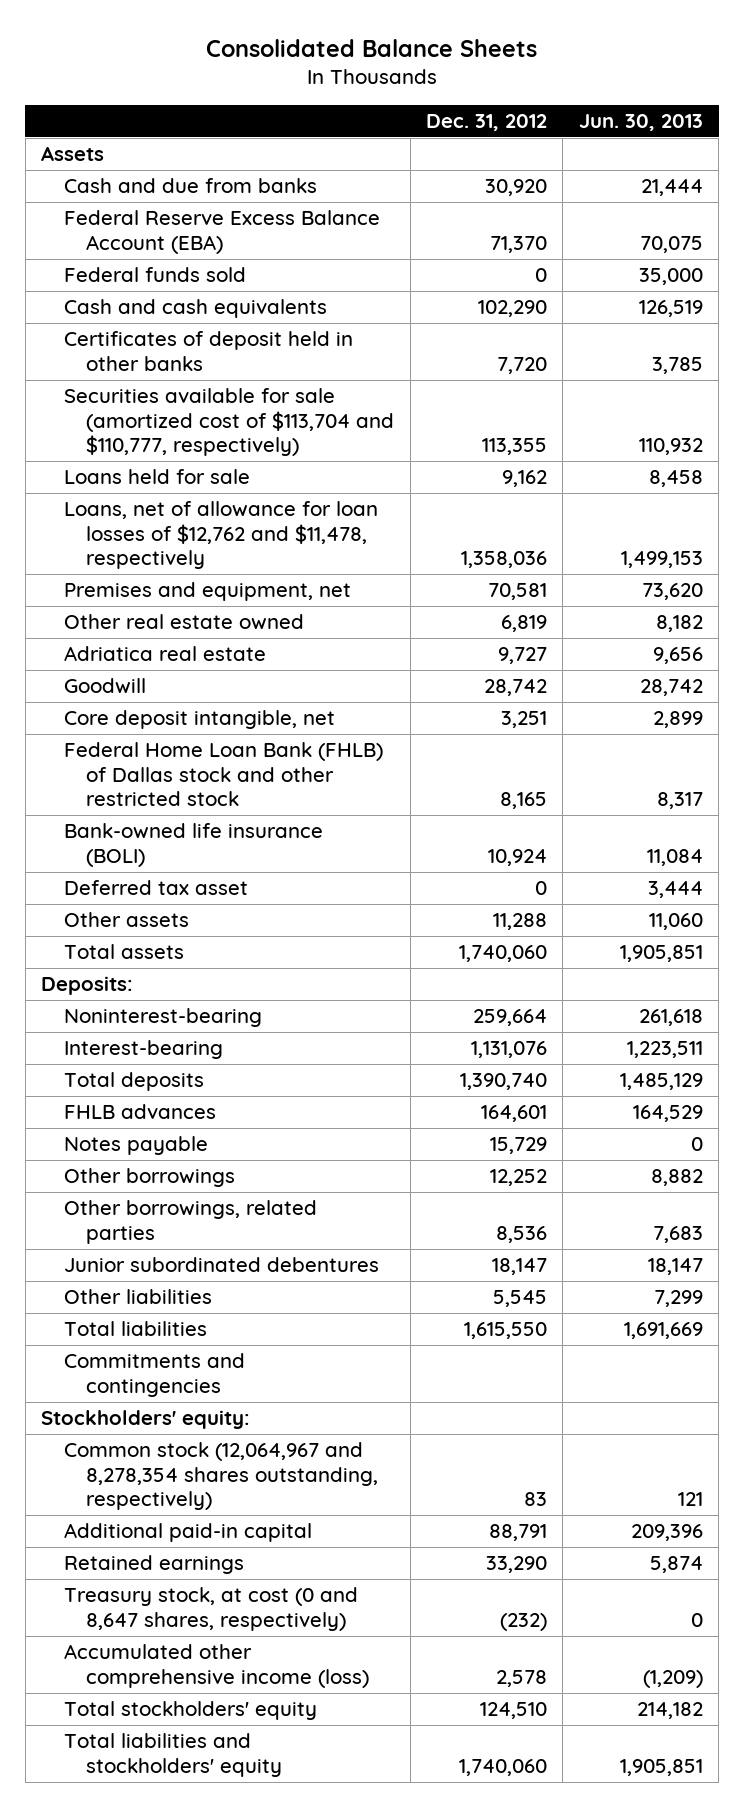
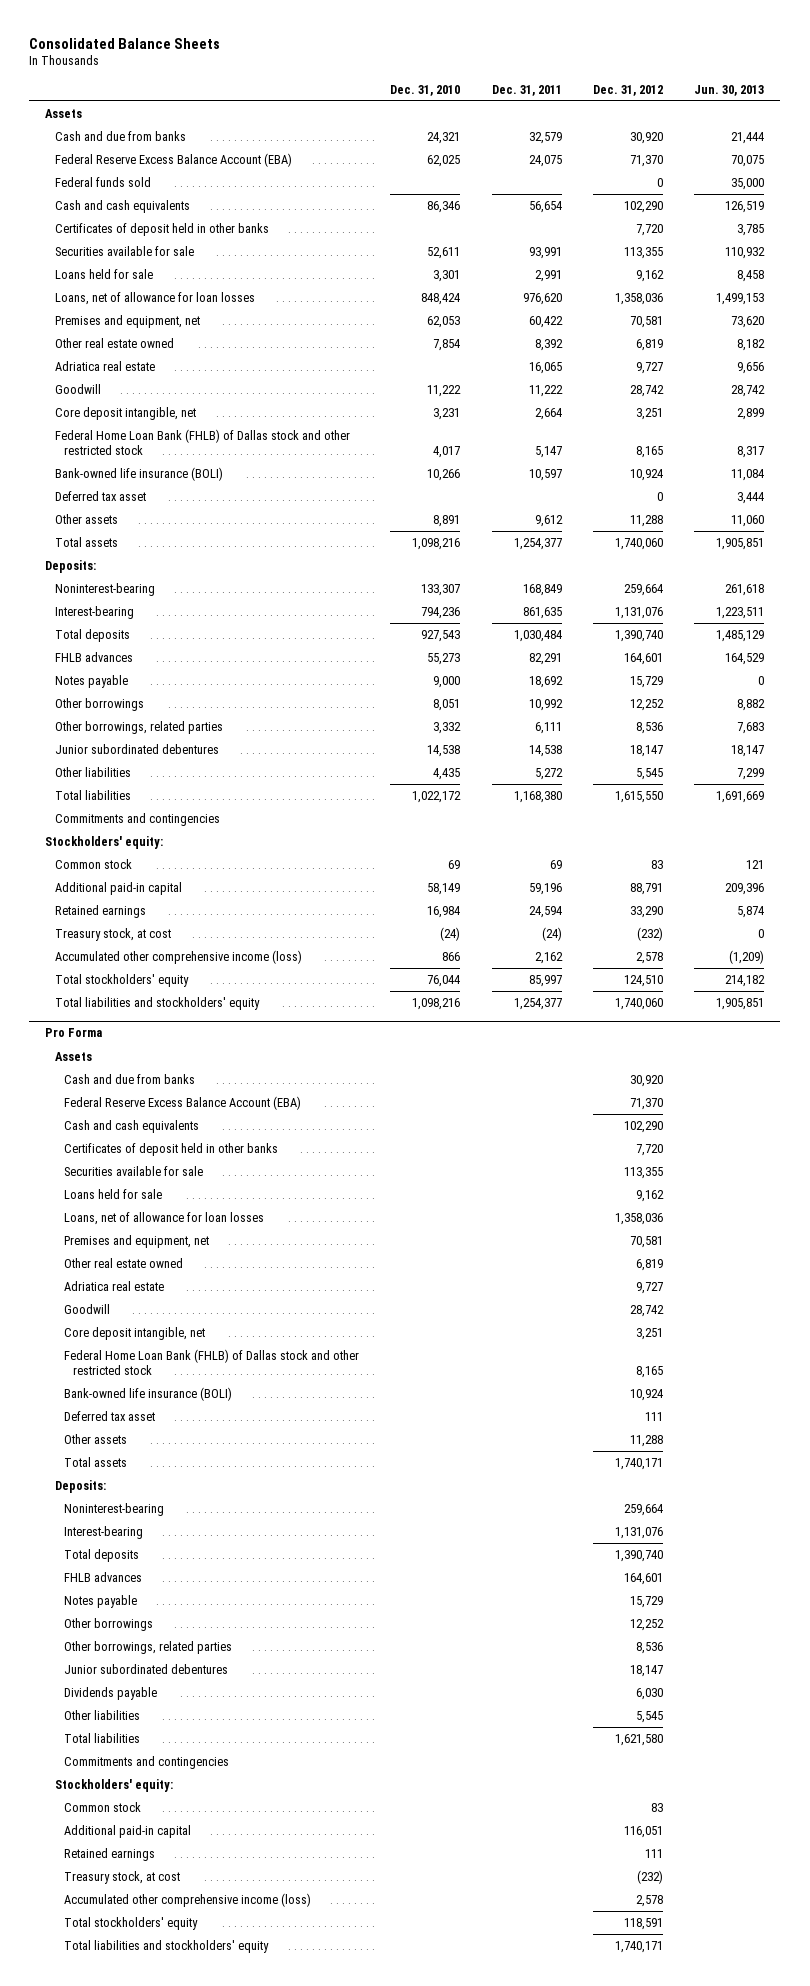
none -> [390,84,461,96] Dec. 31, 2010
none -> [491,84,562,96] Dec. 31, 2011
[63,388,395,457] Securities available for sale (amortized cost of $113,704 and $110,777, respectively) -> [54,245,194,256] Securities available for sale
[63,501,378,570] Loans, net of allowance for loan losses of $12,762 and $11,478, respectively -> [54,291,255,305] Loans, net of allowance for loan losses
[63,1442,379,1511] Common stock (12,064,967 and 8,278,354 shares outstanding, respectively) -> [54,858,132,869] Common stock
[63,1587,358,1631] Treasury stock, at cost (0 and 8,647 shares, respectively) -> [54,927,171,941] Treasury stock, at cost
none -> [45,1028,103,1038] Pro Forma
none -> [54,1051,92,1061] Assets
none -> [63,1073,195,1084] Cash and due from banks
none -> [63,1095,301,1110] Federal Reserve Excess Balance Account (EBA)
none -> [63,1119,199,1133] Cash and cash equivalents
none -> [63,1142,278,1156] Certificates of deposit held in other banks
none -> [63,1165,203,1176] Securities available for sale
none -> [63,1188,162,1199] Loans held for sale
none -> [63,1211,264,1225] Loans, net of allowance for loan losses
none -> [63,1234,209,1248] Premises and equipment, net
none -> [63,1257,183,1268] Other real estate owned
none -> [63,1280,164,1291] Adriatica real estate
none -> [63,1303,110,1314] Goodwill
none -> [63,1326,205,1340] Core deposit intangible, net
none -> [63,1348,359,1375] Federal Home Loan Bank (FHLB) of Dallas stock and other restricted stock
none -> [63,1386,232,1401] Bank-owned life insurance (BOLI)
none -> [63,1410,155,1421] Deferred tax asset
none -> [63,1433,127,1444] Other assets
none -> [63,1456,127,1467] Total assets
none -> [54,1479,106,1493] Deposits:
none -> [63,1502,164,1516] Noninterest-bearing
none -> [63,1525,143,1539] Interest-bearing
none -> [63,1548,139,1562] Total deposits
none -> [63,1571,142,1582] FHLB advances
none -> [63,1594,137,1608] Notes payable
none -> [63,1617,153,1631] Other borrowings
none -> [63,1640,232,1654] Other borrowings, related parties
none -> [63,1663,228,1674] Junior subordinated debentures
none -> [63,1686,157,1700] Dividends payable
none -> [63,1709,140,1720] Other liabilities
none -> [63,1732,140,1743] Total liabilities
none -> [63,1755,229,1769] Commitments and contingencies
none -> [54,1778,173,1792] Stockholders' equity:
none -> [63,1801,141,1812] Common stock
none -> [63,1824,191,1838] Additional paid-in capital
none -> [63,1847,155,1861] Retained earnings
none -> [63,1870,180,1884] Treasury stock, at cost
none -> [63,1892,311,1907] Accumulated other comprehensive income (loss)
none -> [63,1916,198,1930] Total stockholders' equity
none -> [63,1939,269,1953] Total liabilities and stockholders' equity

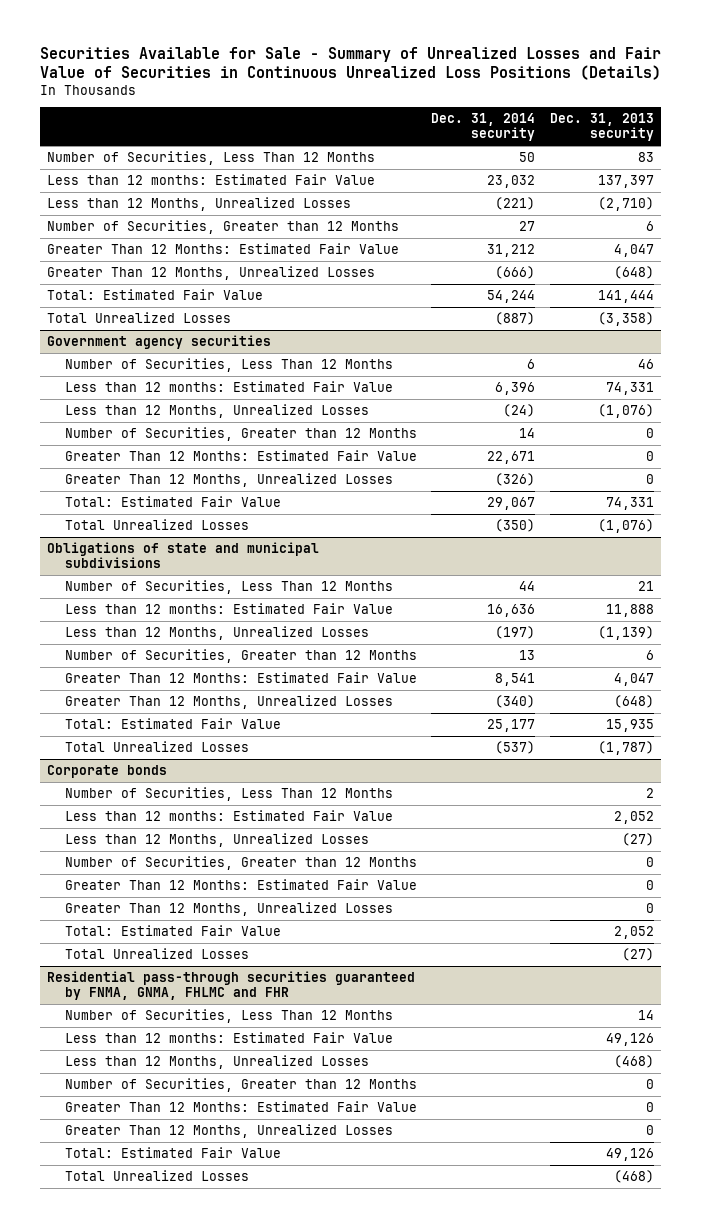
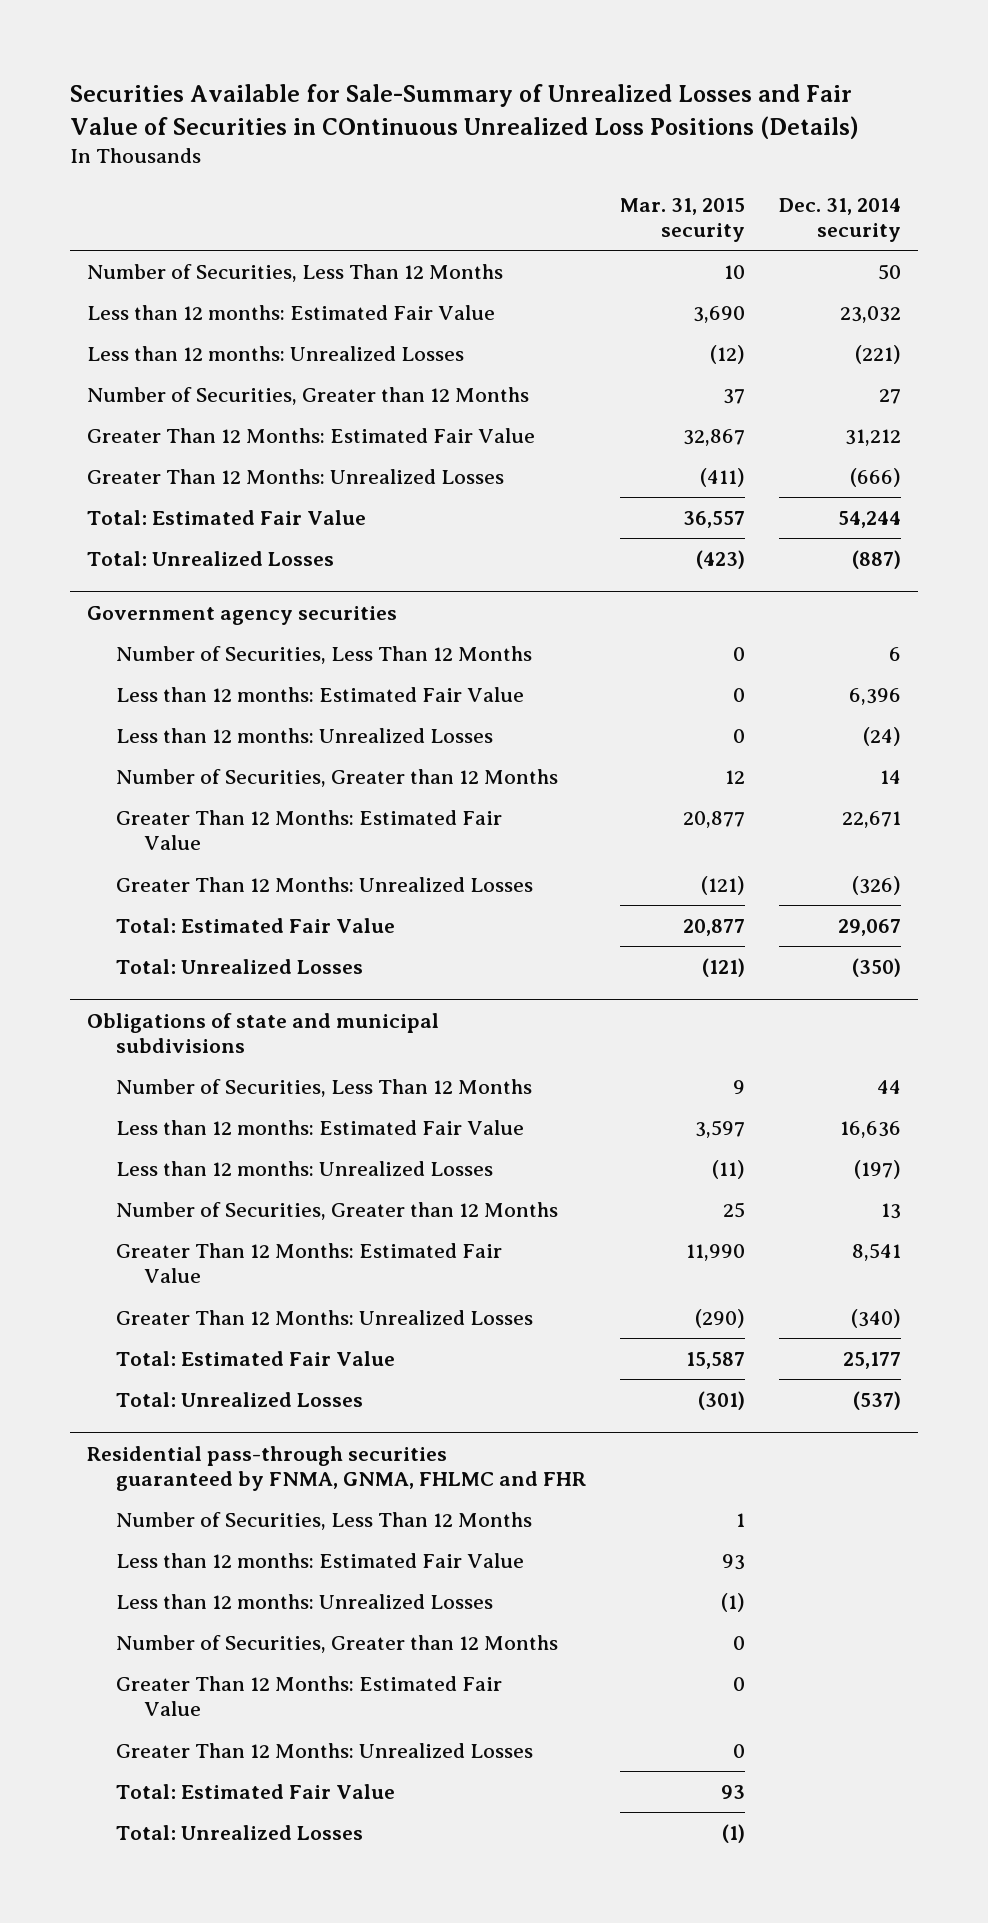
[39,46,661,81] Securities Available for Sale - Summary of Unrealized Losses and Fair Value of Securities in Continuous Unrealized Loss Positions (Details) -> [70,84,860,139] Securities Available for Sale-Summary of Unrealized Losses and Fair Value of Securities in COntinuous Unrealized Loss Positions (Details)
[550,113,655,142] Dec. 31, 2013 security -> none
none -> [619,197,745,242] Mar. 31, 2015 security
[46,196,351,211] Less than 12 Months, Unrealized Losses -> [87,345,465,361] Less than 12 months: Unrealized Losses
[46,265,375,280] Greater Than 12 Months, Unrealized Losses -> [87,468,505,484] Greater Than 12 Months: Unrealized Losses
[46,311,231,323] Total Unrealized Losses -> [87,550,335,566] Total: Unrealized Losses
[64,403,369,418] Less than 12 Months, Unrealized Losses -> [115,727,493,743] Less than 12 months: Unrealized Losses
[64,472,393,487] Greater Than 12 Months, Unrealized Losses -> [115,876,533,892] Greater Than 12 Months: Unrealized Losses
[64,518,249,530] Total Unrealized Losses -> [115,958,363,974] Total: Unrealized Losses
[64,625,369,640] Less than 12 Months, Unrealized Losses -> [115,1160,493,1176] Less than 12 months: Unrealized Losses
[64,694,393,709] Greater Than 12 Months, Unrealized Losses -> [115,1309,533,1325] Greater Than 12 Months: Unrealized Losses
[46,764,167,778] Corporate bonds -> none
[64,786,393,801] Number of Securities, Less Than 12 Months -> none
[64,809,393,821] Less than 12 months: Estimated Fair Value -> none
[64,832,369,847] Less than 12 Months, Unrealized Losses -> none
[64,855,417,870] Number of Securities, Greater than 12 Months -> none
[64,878,417,890] Greater Than 12 Months: Estimated Fair Value -> none
[64,901,393,916] Greater Than 12 Months, Unrealized Losses -> none
[64,924,281,936] Total: Estimated Fair Value -> none
[64,947,249,959] Total Unrealized Losses -> none
[64,740,249,752] Total Unrealized Losses -> [115,1391,363,1407] Total: Unrealized Losses
[64,1054,369,1069] Less than 12 Months, Unrealized Losses -> [115,1593,493,1609] Less than 12 months: Unrealized Losses
[64,1123,393,1138] Greater Than 12 Months, Unrealized Losses -> [115,1742,533,1758] Greater Than 12 Months: Unrealized Losses
[64,1169,249,1181] Total Unrealized Losses -> [115,1824,363,1840] Total: Unrealized Losses

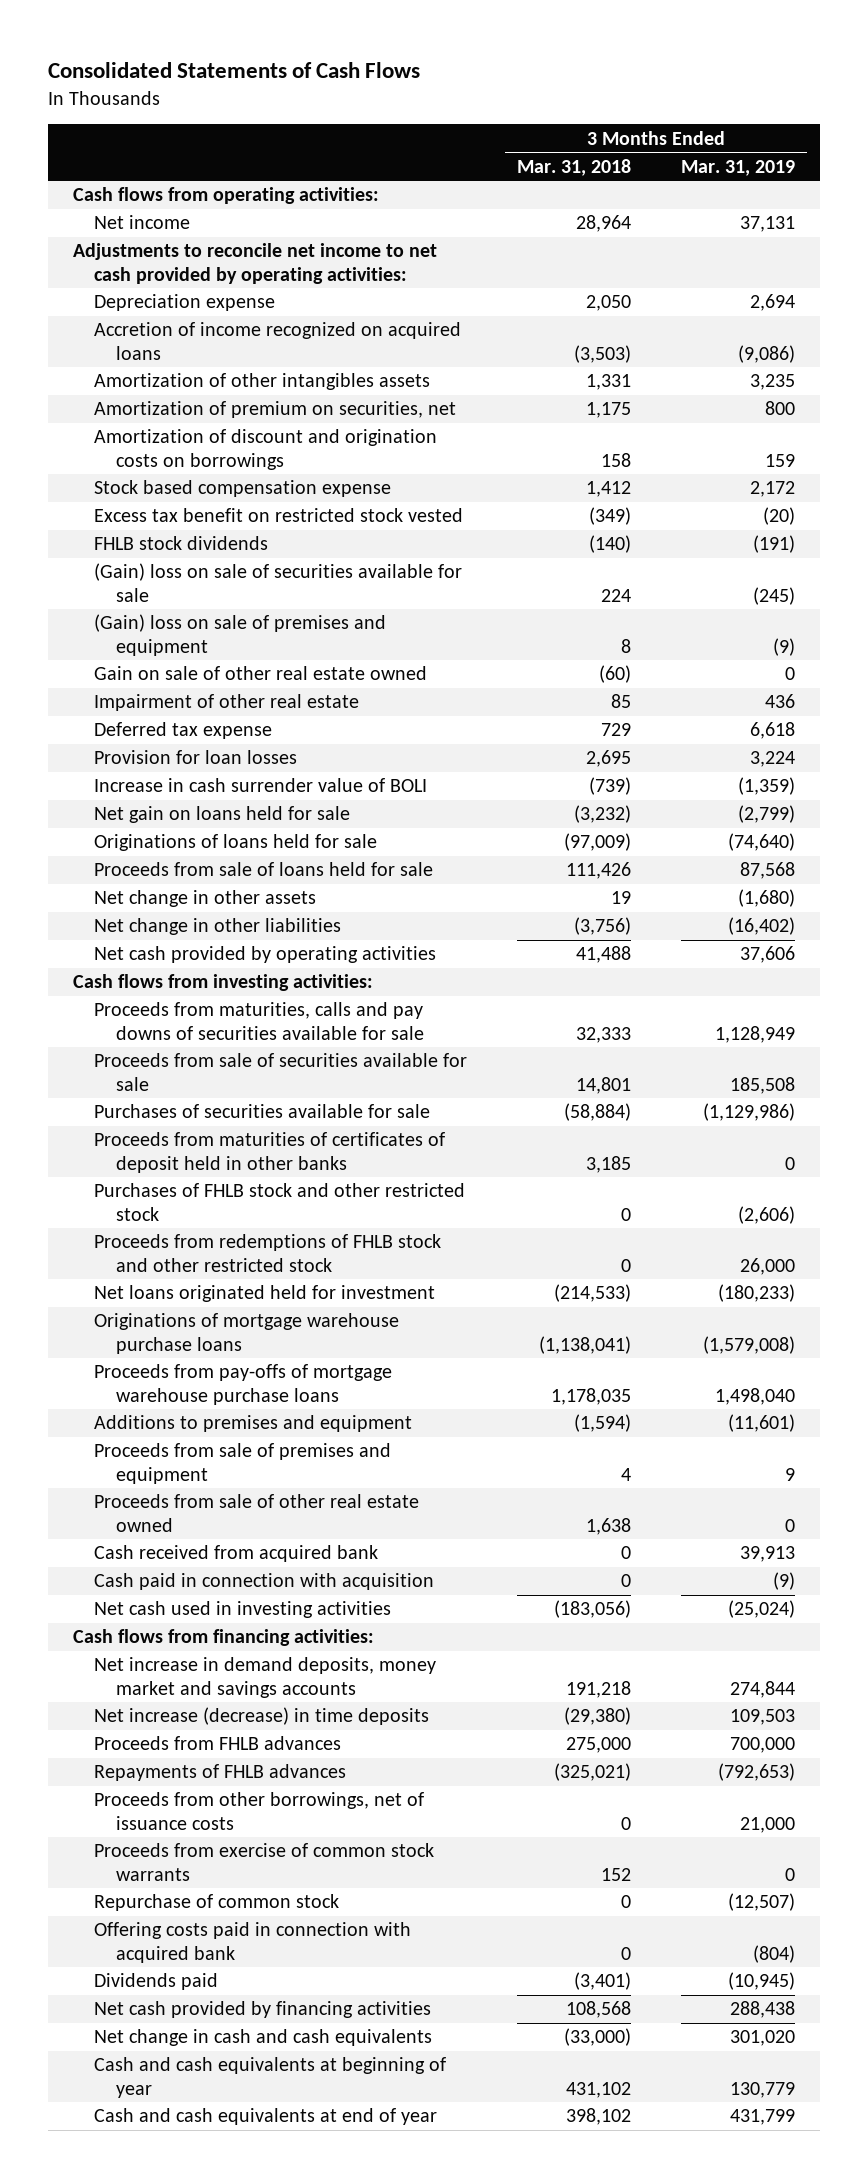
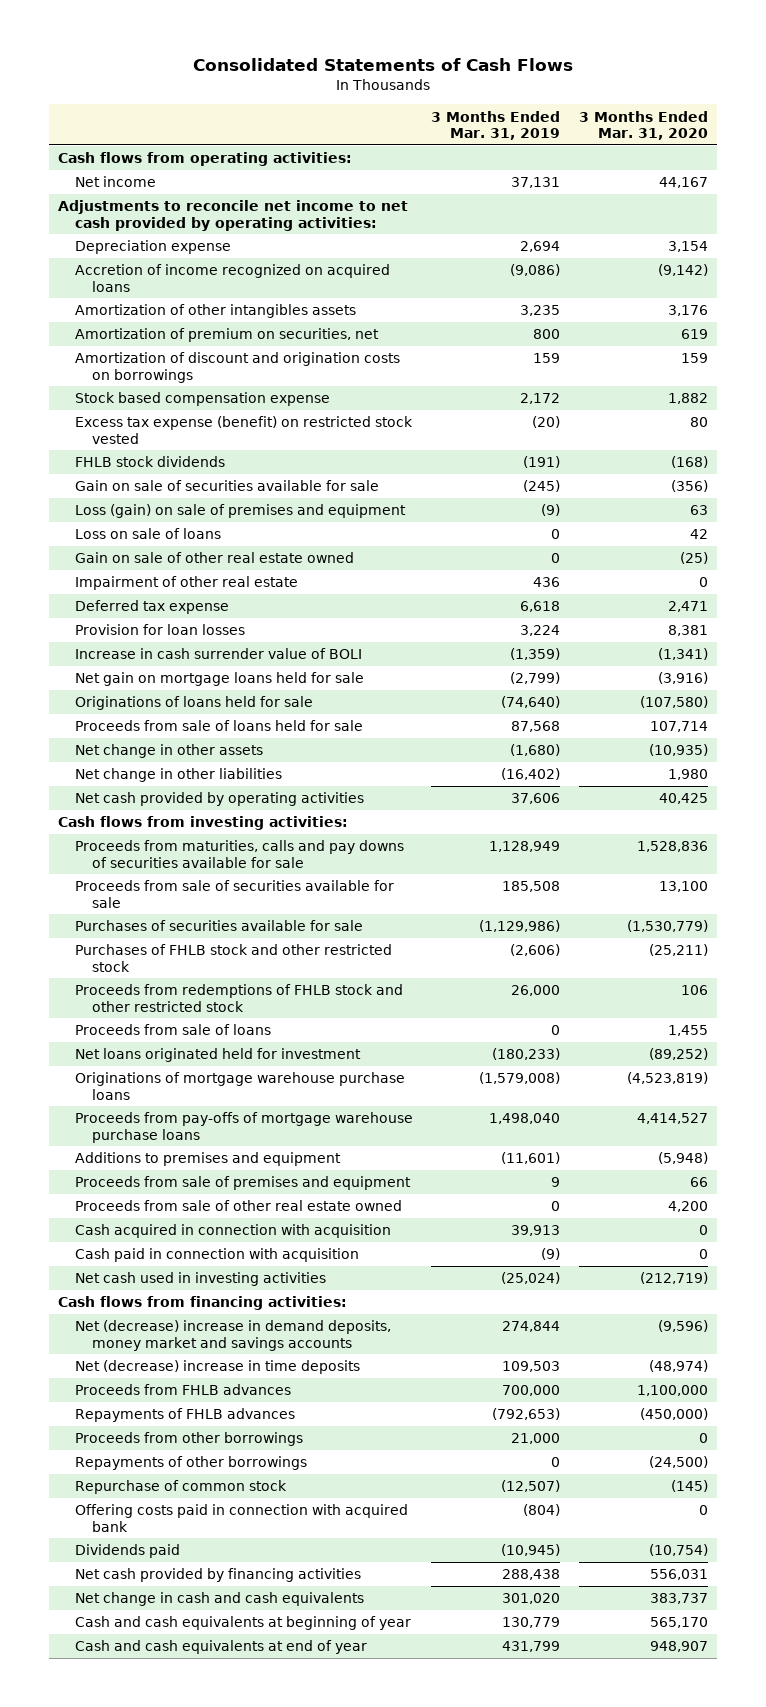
[517,158,632,176] Mar. 31, 2018 -> none
none -> [578,110,708,140] 3 Months Ended Mar. 31, 2020
[94,508,464,523] Excess tax benefit on restricted stock vested -> [74,416,413,444] Excess tax expense (benefit) on restricted stock vested
[94,563,463,602] (Gain) loss on sale of securities available for sale -> [74,480,379,492] Gain on sale of securities available for sale
[94,614,387,656] (Gain) loss on sale of premises and equipment -> [74,504,406,519] Loss (gain) on sale of premises and equipment
none -> [74,528,221,540] Loss on sale of loans
[94,806,351,824] Net gain on loans held for sale -> [74,672,364,687] Net gain on mortgage loans held for sale
[94,1132,446,1173] Proceeds from maturities of certificates of deposit held in other banks -> none
none -> [74,1024,271,1036] Proceeds from sale of loans
[94,1545,379,1563] Cash received from acquired bank -> [74,1224,391,1239] Cash acquired in connection with acquisition
[94,1657,437,1698] Net increase in demand deposits, money market and savings accounts -> [74,1320,391,1351] Net (decrease) increase in demand deposits, money market and savings accounts
[94,1707,430,1726] Net increase (decrease) in time deposits -> [74,1360,360,1375] Net (decrease) increase in time deposits
[94,1843,435,1881] Proceeds from exercise of common stock warrants -> none
[94,1792,425,1830] Proceeds from other borrowings, net of issuance costs -> [74,1432,303,1447] Proceeds from other borrowings
none -> [74,1456,307,1471] Repayments of other borrowings

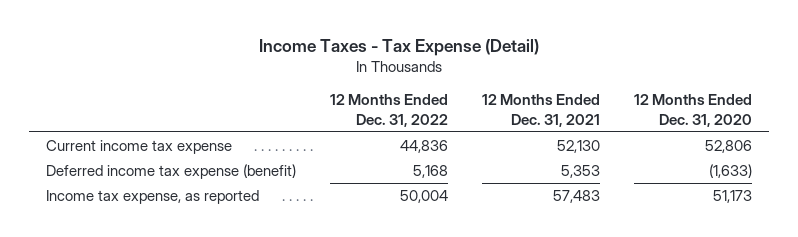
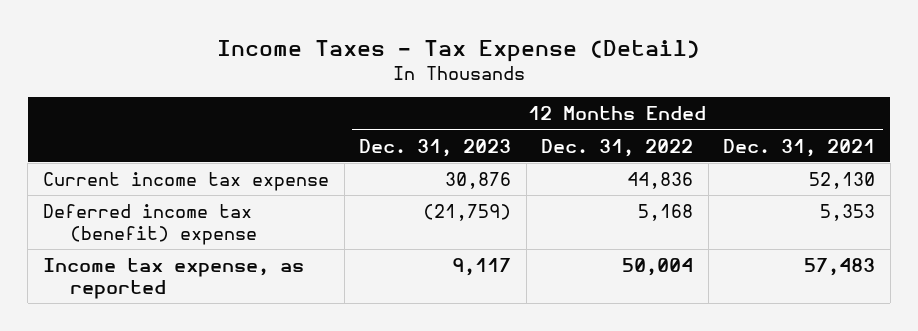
[633,94,752,127] 12 Months Ended Dec. 31, 2020 -> none
none -> [359,138,512,157] Dec. 31, 2023
[46,164,297,180] Deferred income tax expense (benefit) -> [42,203,257,245] Deferred income tax (benefit) expense

